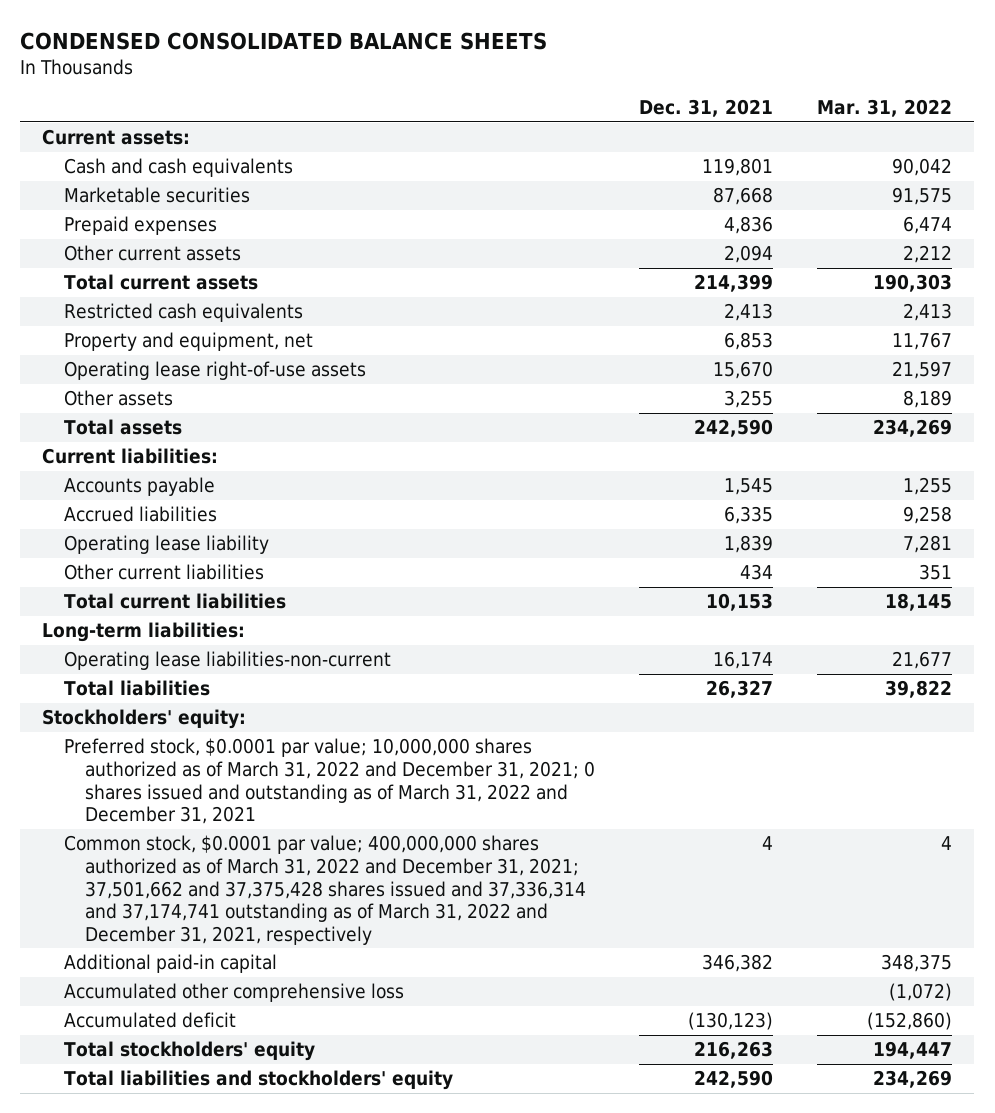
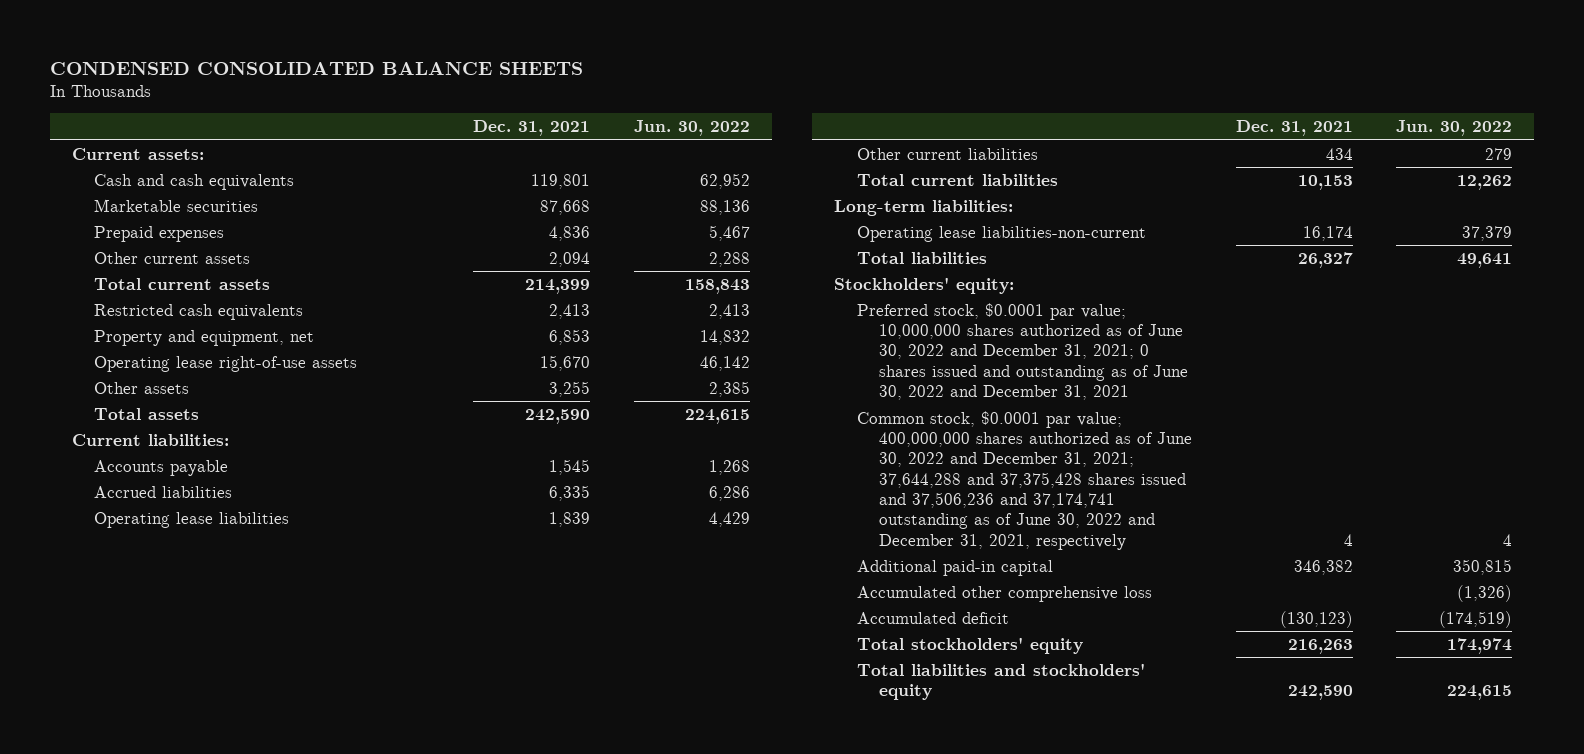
[817,99,953,118] Mar. 31, 2022 -> none
none -> [633,120,750,137] Jun. 30, 2022
[63,535,269,555] Operating lease liability -> [93,511,289,528] Operating lease liabilities
[63,738,595,825] Preferred stock, $0.0001 par value; 10,000,000 shares authorized as of March 31, 2022 and December 31, 2021; 0 shares issued and outstanding as of March 31, 2022 and December 31, 2021 -> [856,302,1188,401] Preferred stock, $0.0001 par value; 10,000,000 shares authorized as of June 30, 2022 and December 31, 2021; 0 shares issued and outstanding as of June 30, 2022 and December 31, 2021
[63,835,586,945] Common stock, $0.0001 par value; 400,000,000 shares authorized as of March 31, 2022 and December 31, 2021; 37,501,662 and 37,375,428 shares issued and 37,336,314 and 37,174,741 outstanding as of March 31, 2022 and December 31, 2021, respectively -> [856,410,1192,550] Common stock, $0.0001 par value; 400,000,000 shares authorized as of June 30, 2022 and December 31, 2021; 37,644,288 and 37,375,428 shares issued and 37,506,236 and 37,174,741 outstanding as of June 30, 2022 and December 31, 2021, respectively

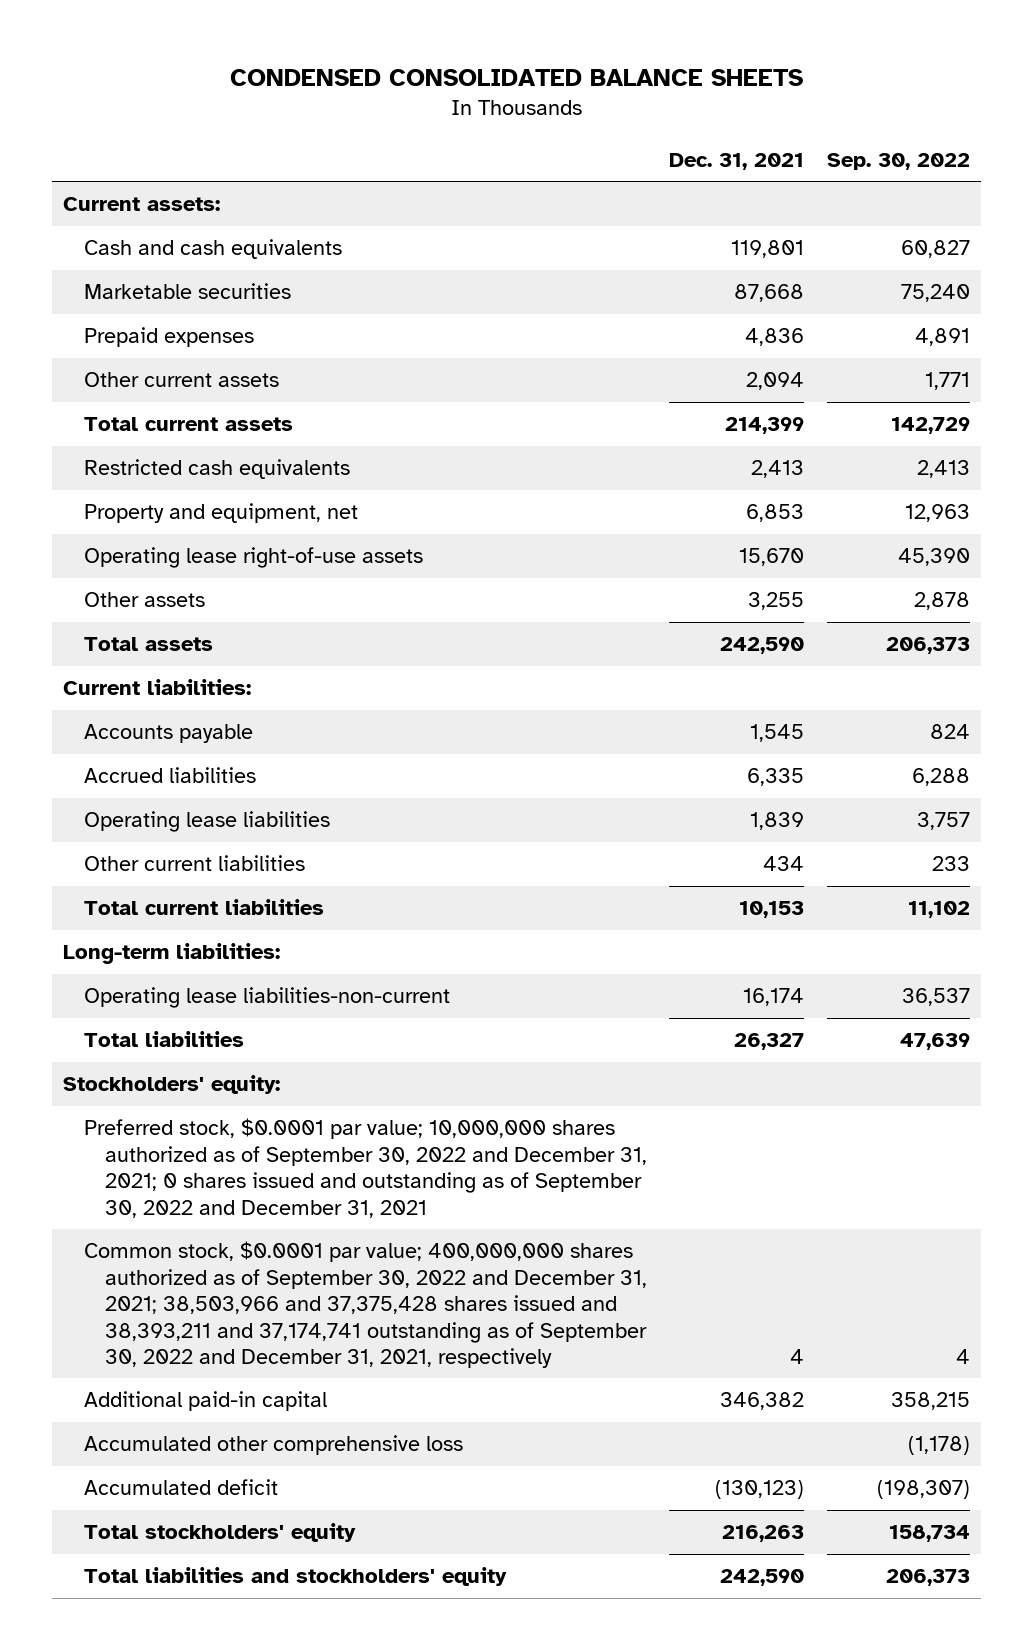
[633,120,750,137] Jun. 30, 2022 -> none
none -> [826,152,970,170] Sep. 30, 2022
[856,302,1188,401] Preferred stock, $0.0001 par value; 10,000,000 shares authorized as of June 30, 2022 and December 31, 2021; 0 shares issued and outstanding as of June 30, 2022 and December 31, 2021 -> [83,1118,647,1218] Preferred stock, $0.0001 par value; 10,000,000 shares authorized as of September 30, 2022 and December 31, 2021; 0 shares issued and outstanding as of September 30, 2022 and December 31, 2021
[856,410,1192,550] Common stock, $0.0001 par value; 400,000,000 shares authorized as of June 30, 2022 and December 31, 2021; 37,644,288 and 37,375,428 shares issued and 37,506,236 and 37,174,741 outstanding as of June 30, 2022 and December 31, 2021, respectively -> [83,1241,647,1368] Common stock, $0.0001 par value; 400,000,000 shares authorized as of September 30, 2022 and December 31, 2021; 38,503,966 and 37,375,428 shares issued and 38,393,211 and 37,174,741 outstanding as of September 30, 2022 and December 31, 2021, respectively

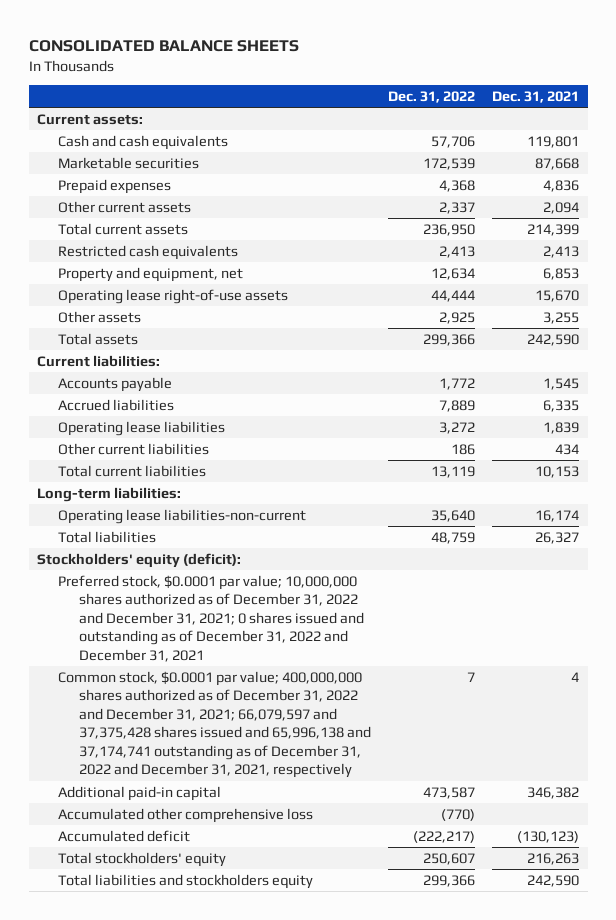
[229,68,803,86] CONDENSED CONSOLIDATED BALANCE SHEETS -> [28,40,299,53] CONSOLIDATED BALANCE SHEETS
[826,152,970,170] Sep. 30, 2022 -> none
none -> [388,90,476,103] Dec. 31, 2022
[63,1075,281,1095] Stockholders' equity: -> [37,552,242,568] Stockholders' equity (deficit):
[83,1118,647,1218] Preferred stock, $0.0001 par value; 10,000,000 shares authorized as of September 30, 2022 and December 31, 2021; 0 shares issued and outstanding as of September 30, 2022 and December 31, 2021 -> [58,574,365,662] Preferred stock, $0.0001 par value; 10,000,000 shares authorized as of December 31, 2022 and December 31, 2021; 0 shares issued and outstanding as of December 31, 2022 and December 31, 2021
[83,1241,647,1368] Common stock, $0.0001 par value; 400,000,000 shares authorized as of September 30, 2022 and December 31, 2021; 38,503,966 and 37,375,428 shares issued and 38,393,211 and 37,174,741 outstanding as of September 30, 2022 and December 31, 2021, respectively -> [58,670,372,779] Common stock, $0.0001 par value; 400,000,000 shares authorized as of December 31, 2022 and December 31, 2021; 66,079,597 and 37,375,428 shares issued and 65,996,138 and 37,174,741 outstanding as of December 31, 2022 and December 31, 2021, respectively
[83,1567,507,1587] Total liabilities and stockholders' equity -> [58,873,314,889] Total liabilities and stockholders equity

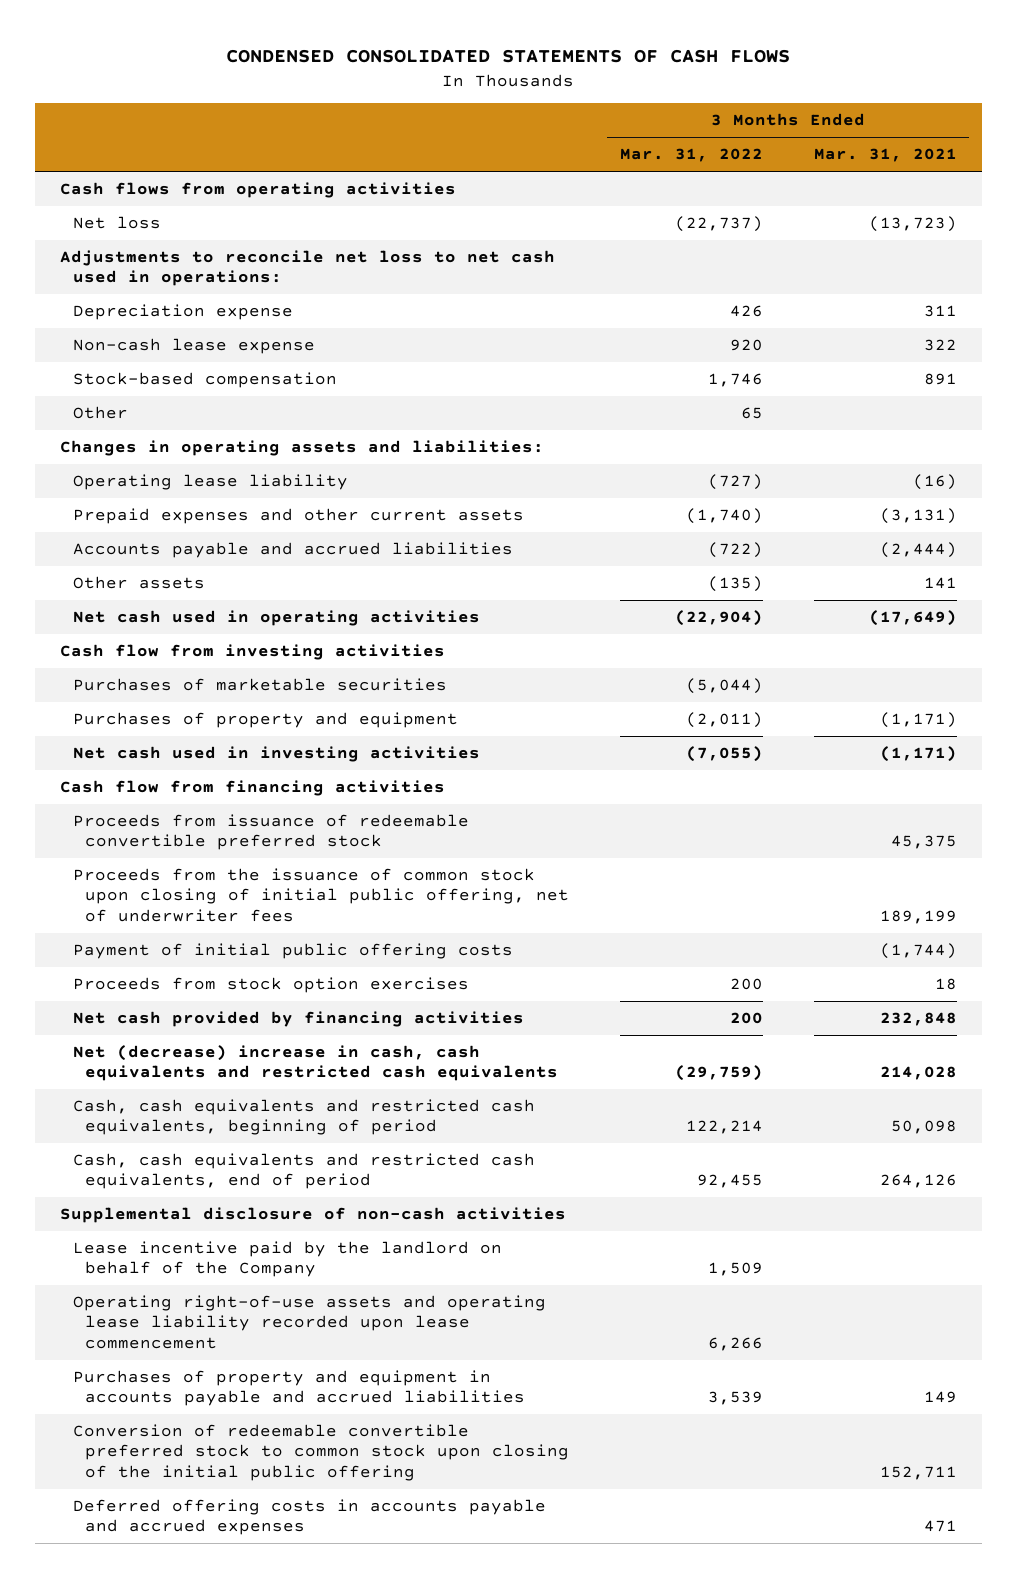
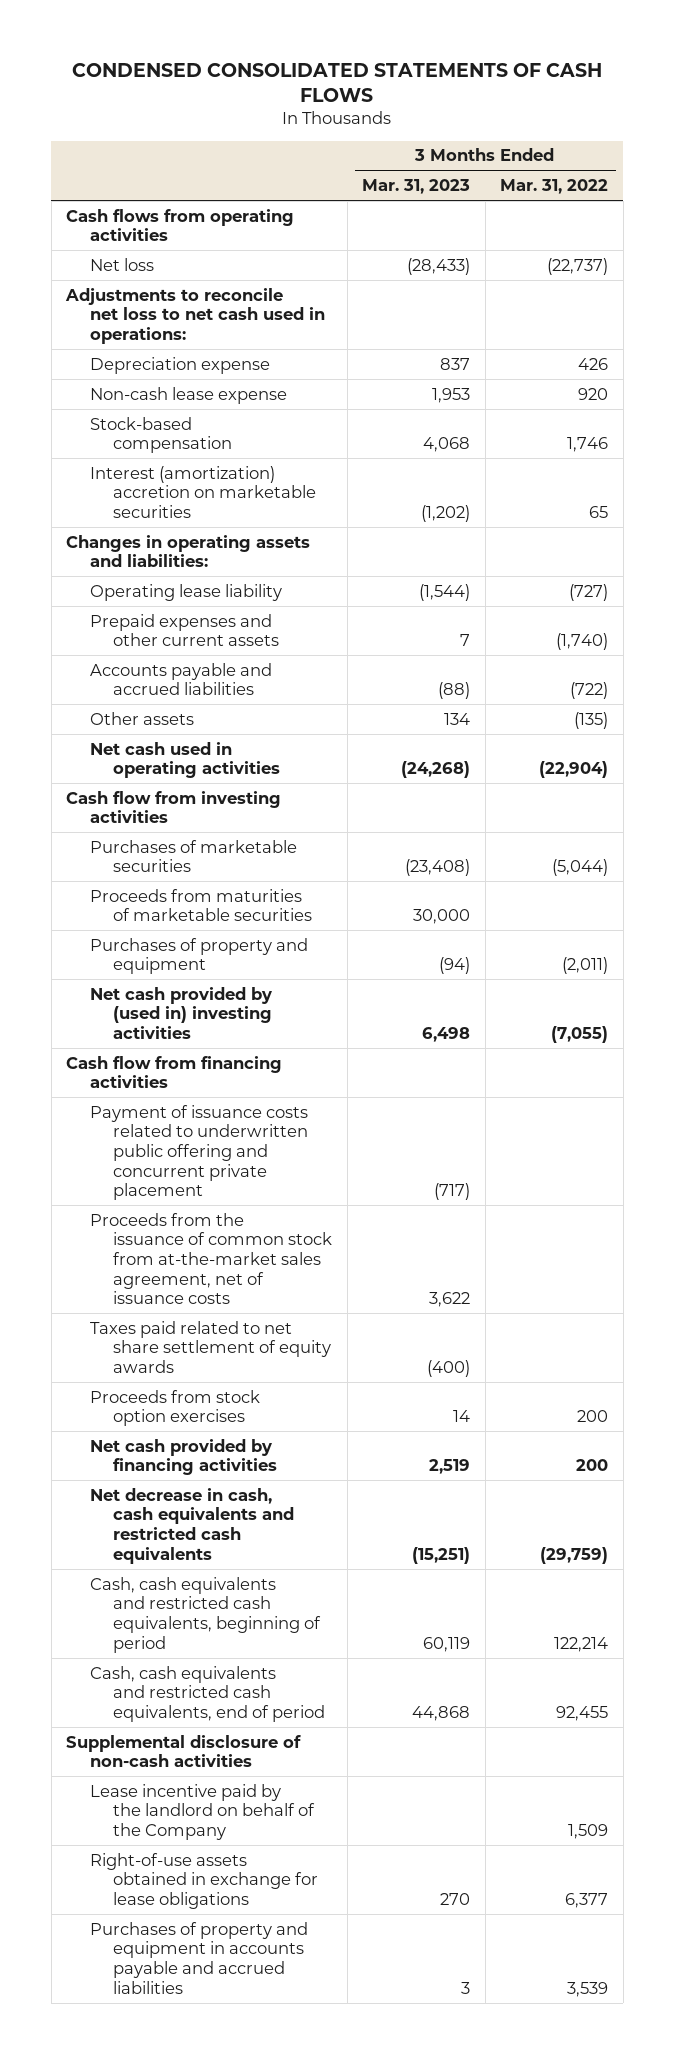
[813,148,957,163] Mar. 31, 2021 -> none
none -> [362,179,471,195] Mar. 31, 2023
[72,406,128,420] Other -> none
none -> [89,465,317,518] Interest (amortization) accretion on marketable securities
none -> [89,888,313,922] Proceeds from maturities of marketable securities
[72,746,480,763] Net cash used in investing activities -> [89,986,273,1039] Net cash provided by (used in) investing activities
[72,814,469,851] Proceeds from issuance of redeemable convertible preferred stock -> none
[72,868,570,922] Proceeds from the issuance of common stock upon closing of initial public offering, net of underwriter fees -> none
[72,943,513,960] Payment of initial public offering costs -> none
none -> [89,1104,309,1201] Payment of issuance costs related to underwritten public offering and concurrent private placement
none -> [89,1212,333,1305] Proceeds from the issuance of common stock from at-the-market sales agreement, net of issuance costs
none -> [89,1320,332,1373] Taxes paid related to net share settlement of equity awards
[72,1045,559,1082] Net (decrease) increase in cash, cash equivalents and restricted cash equivalents -> [89,1487,295,1564] Net decrease in cash, cash equivalents and restricted cash equivalents
[72,1295,546,1349] Operating right-of-use assets and operating lease liability recorded upon lease commencement -> none
none -> [89,1852,319,1909] Right-of-use assets obtained in exchange for lease obligations
[72,1424,570,1481] Conversion of redeemable convertible preferred stock to common stock upon closing of the initial public offering -> none
[72,1499,546,1536] Deferred offering costs in accounts payable and accrued expenses -> none

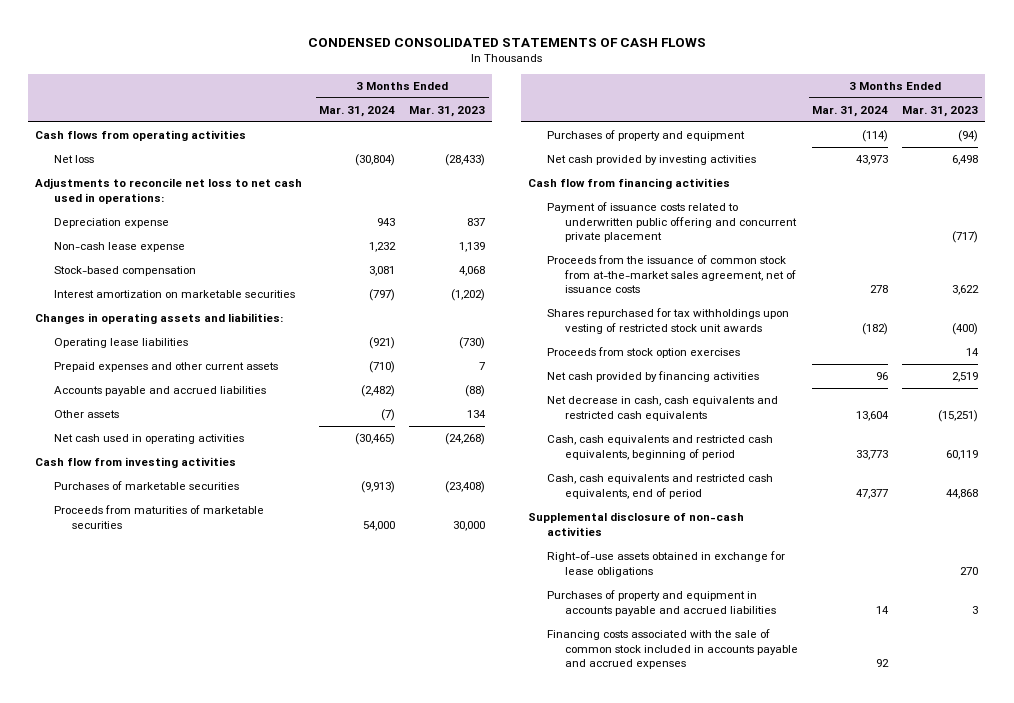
[500,179,609,195] Mar. 31, 2022 -> none
none -> [319,106,396,118] Mar. 31, 2024
[432,387,471,403] 1,953 -> [459,242,486,253] 1,139
[89,465,317,518] Interest (amortization) accretion on marketable securities -> [53,290,295,299] Interest amortization on marketable securities
[89,583,282,601] Operating lease liability -> [53,338,188,349] Operating lease liabilities
[419,583,471,601] (1,544) -> [459,337,486,350] (730)
[89,986,273,1039] Net cash provided by (used in) investing activities -> [546,155,756,166] Net cash provided by investing activities
[89,1320,332,1373] Taxes paid related to net share settlement of equity awards -> [546,308,789,334] Shares repurchased for tax withholdings upon vesting of restricted stock unit awards
[89,1783,316,1840] Lease incentive paid by the landlord on behalf of the Company -> none
none -> [546,629,799,670] Financing costs associated with the sale of common stock included in accounts payable and accrued expenses

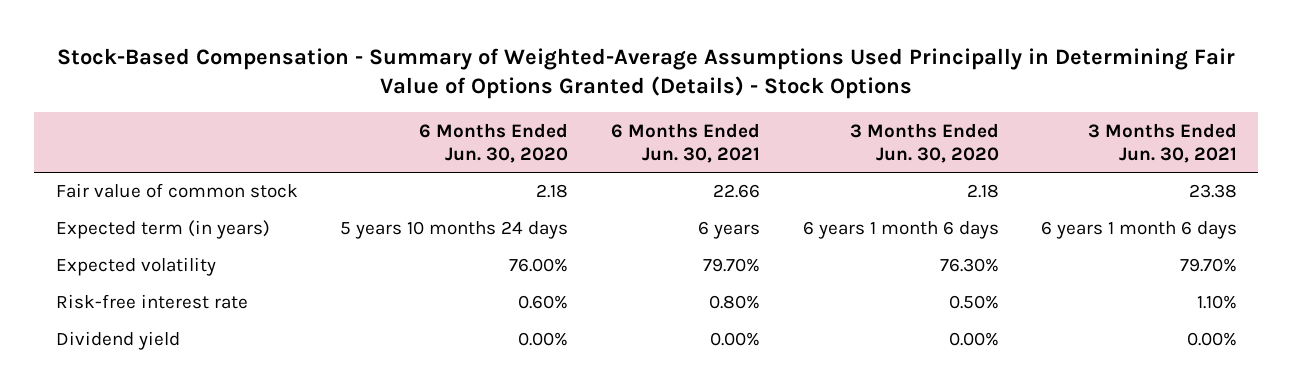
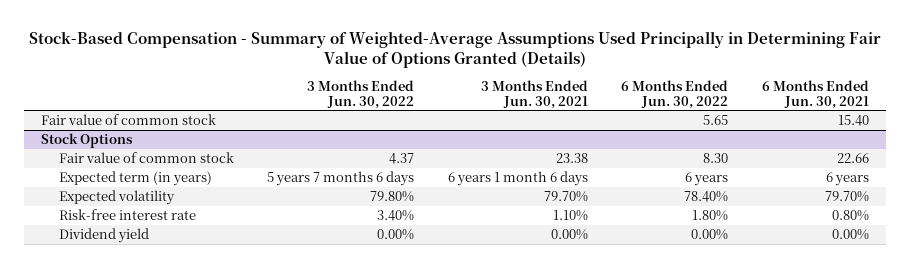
[57,47,1236,100] Stock-Based Compensation - Summary of Weighted-Average Assumptions Used Principally in Determining Fair Value of Options Granted (Details) - Stock Options -> [28,30,881,68] Stock-Based Compensation - Summary of Weighted-Average Assumptions Used Principally in Determining Fair Value of Options Granted (Details)
[419,122,569,163] 6 Months Ended Jun. 30, 2020 -> none
[849,122,999,163] 3 Months Ended Jun. 30, 2020 -> none
none -> [307,79,415,109] 3 Months Ended Jun. 30, 2022
none -> [621,79,729,109] 6 Months Ended Jun. 30, 2022
none -> [40,114,216,126] Fair value of common stock
none -> [40,133,133,149] Stock Options

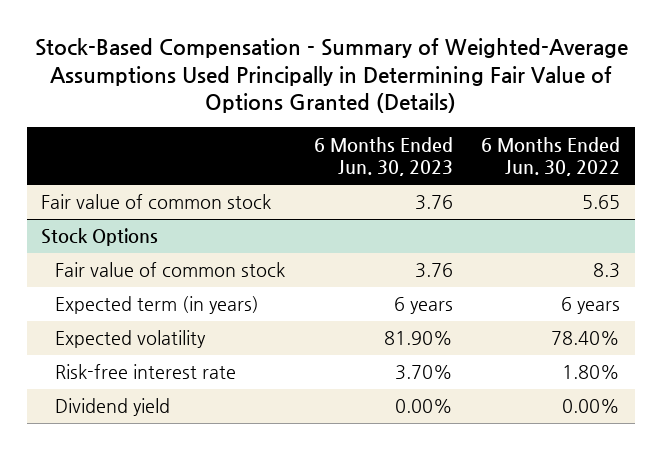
[307,79,415,109] 3 Months Ended Jun. 30, 2022 -> none
[480,79,588,109] 3 Months Ended Jun. 30, 2021 -> none
[761,79,869,109] 6 Months Ended Jun. 30, 2021 -> none
none -> [313,136,453,177] 6 Months Ended Jun. 30, 2023
[703,153,729,164] 8.30 -> [593,263,621,279] 8.3

